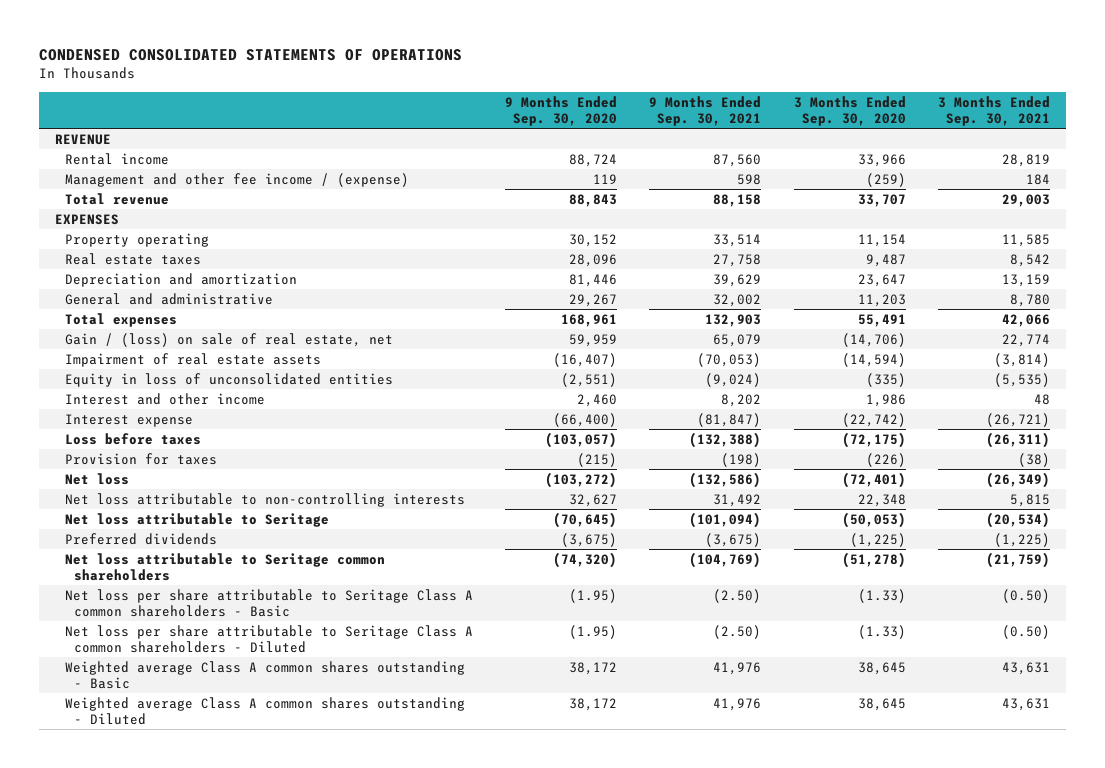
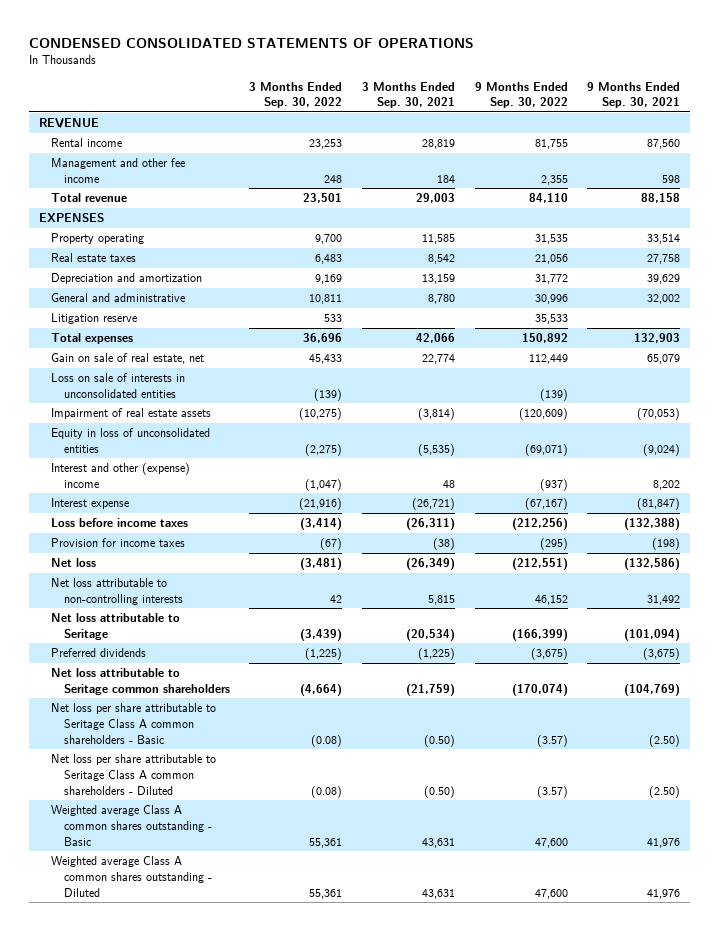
[505,95,618,126] 9 Months Ended Sep. 30, 2020 -> none
[793,95,906,126] 3 Months Ended Sep. 30, 2020 -> none
none -> [249,81,343,109] 3 Months Ended Sep. 30, 2022
none -> [474,81,568,109] 9 Months Ended Sep. 30, 2022
[64,172,409,187] Management and other fee income / (expense) -> [51,158,186,183] Management and other fee income
none -> [51,313,138,325] Litigation reserve
[64,332,393,347] Gain / (loss) on sale of real estate, net -> [51,353,205,365] Gain on sale of real estate, net
none -> [51,373,186,398] Loss on sale of interests in unconsolidated entities
[64,392,265,405] Interest and other income -> [51,463,191,488] Interest and other (expense) income
[64,432,201,445] Loss before taxes -> [51,518,189,528] Loss before income taxes
[64,452,217,465] Provision for taxes -> [51,538,186,548] Provision for income taxes

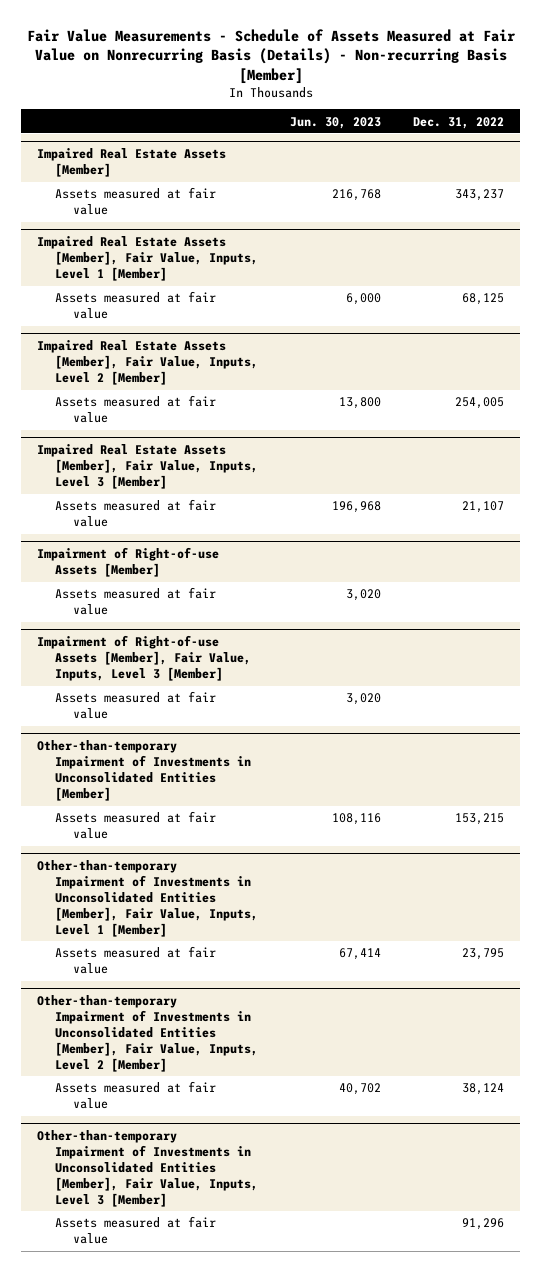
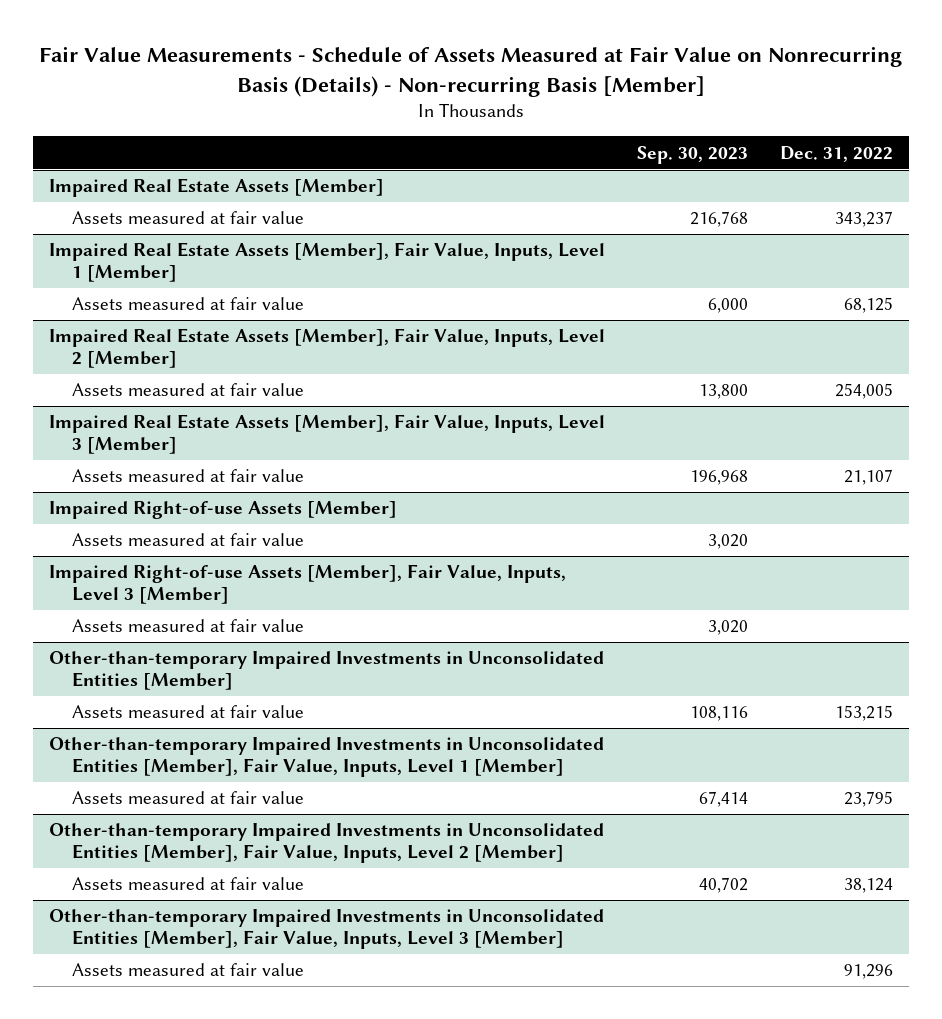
[289,116,381,129] Jun. 30, 2023 -> none
none -> [636,145,748,164] Sep. 30, 2023
[37,547,220,578] Impairment of Right-of-use Assets [Member] -> [48,501,397,520] Impaired Right-of-use Assets [Member]
[37,635,251,682] Impairment of Right-of-use Assets [Member], Fair Value, Inputs, Level 3 [Member] -> [48,564,566,605] Impaired Right-of-use Assets [Member], Fair Value, Inputs, Level 3 [Member]
[37,740,251,802] Other-than-temporary Impairment of Investments in Unconsolidated Entities [Member] -> [48,651,604,691] Other-than-temporary Impaired Investments in Unconsolidated Entities [Member]
[37,860,258,938] Other-than-temporary Impairment of Investments in Unconsolidated Entities [Member], Fair Value, Inputs, Level 1 [Member] -> [48,737,604,778] Other-than-temporary Impaired Investments in Unconsolidated Entities [Member], Fair Value, Inputs, Level 1 [Member]
[37,995,258,1073] Other-than-temporary Impairment of Investments in Unconsolidated Entities [Member], Fair Value, Inputs, Level 2 [Member] -> [48,823,604,864] Other-than-temporary Impaired Investments in Unconsolidated Entities [Member], Fair Value, Inputs, Level 2 [Member]
[37,1130,258,1208] Other-than-temporary Impairment of Investments in Unconsolidated Entities [Member], Fair Value, Inputs, Level 3 [Member] -> [48,909,604,950] Other-than-temporary Impaired Investments in Unconsolidated Entities [Member], Fair Value, Inputs, Level 3 [Member]

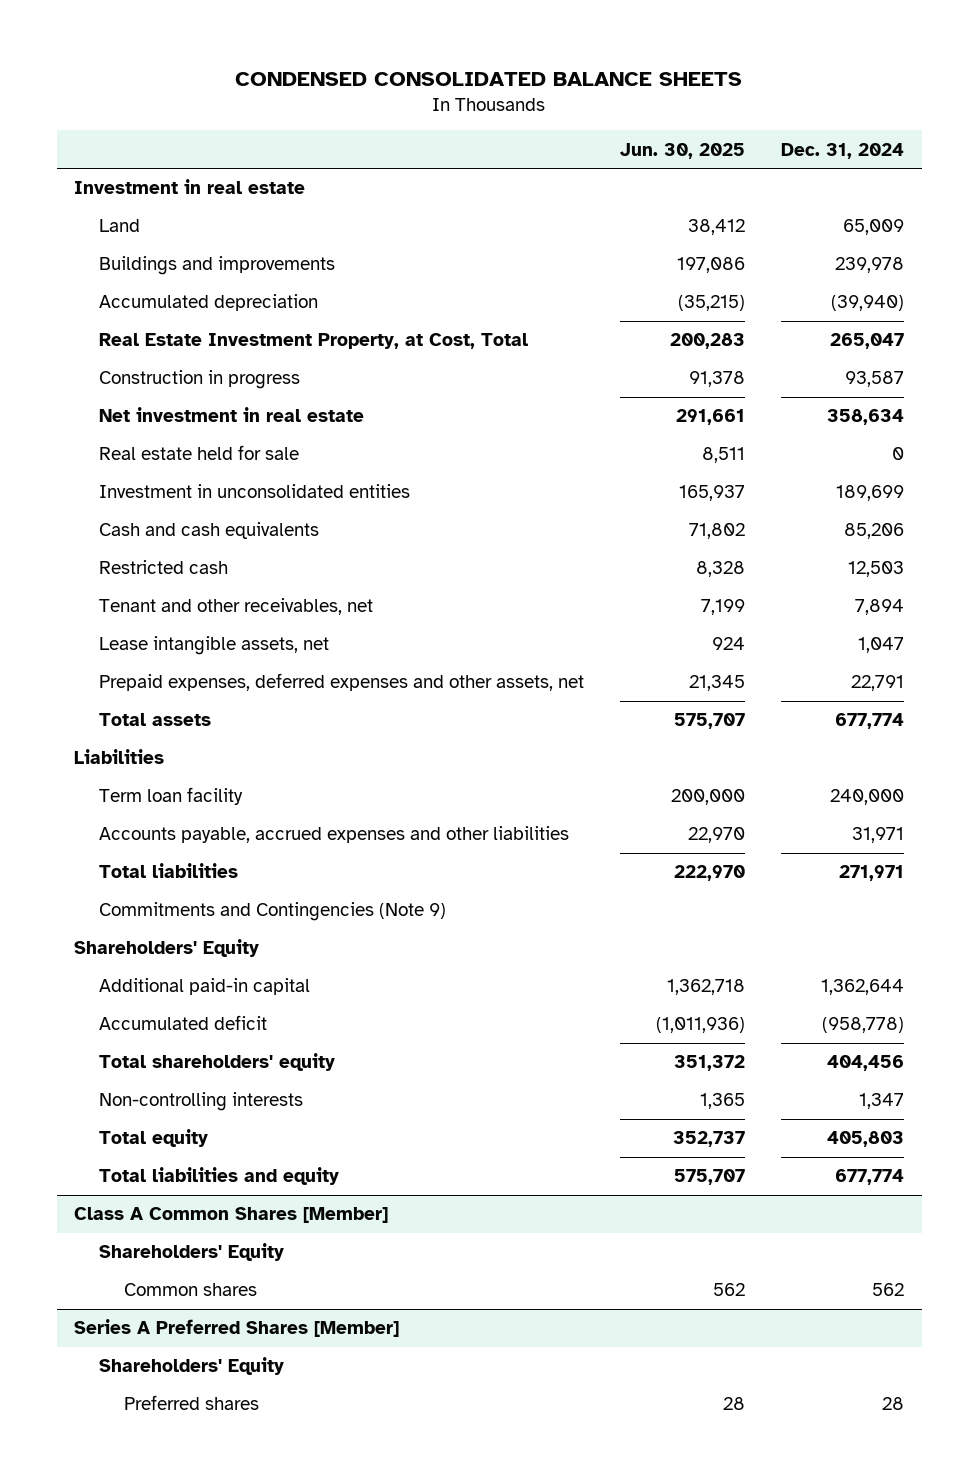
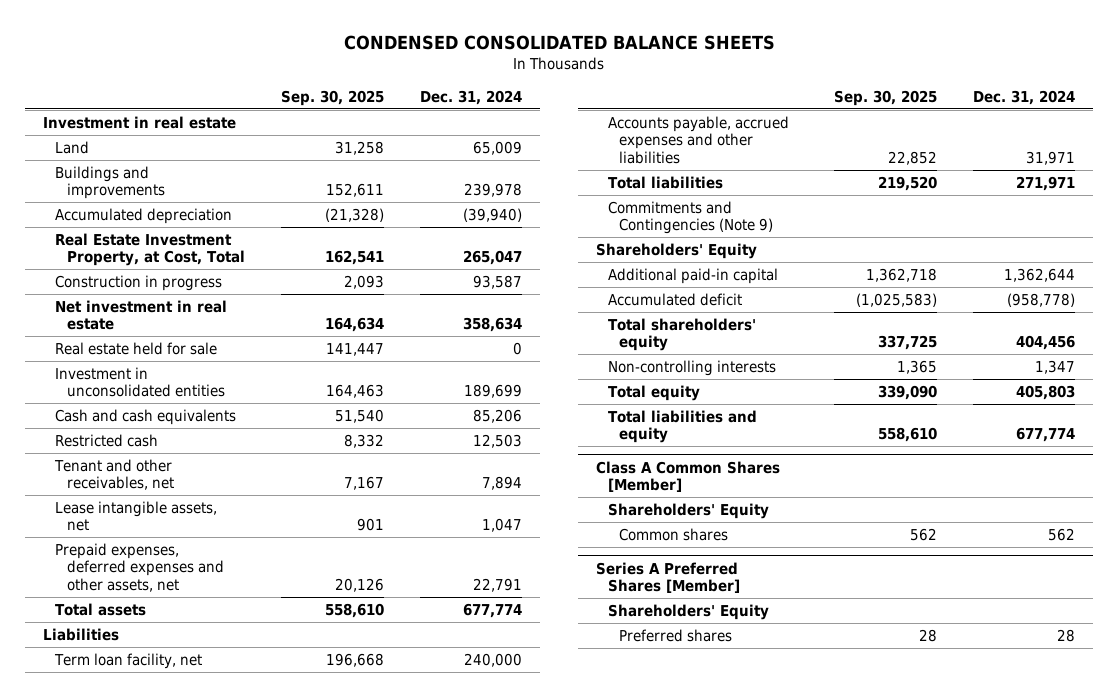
[620,142,746,159] Jun. 30, 2025 -> none
none -> [280,90,384,107] Sep. 30, 2025
[99,787,244,806] Term loan facility -> [53,652,202,669] Term loan facility, net

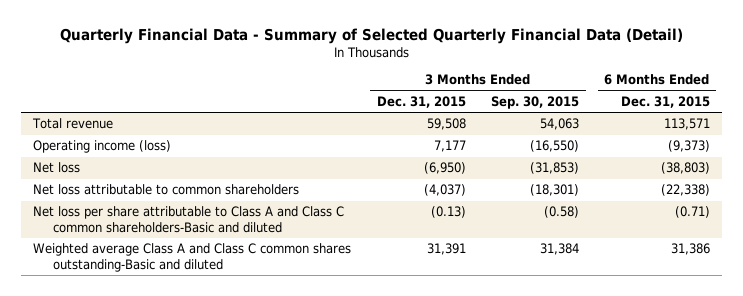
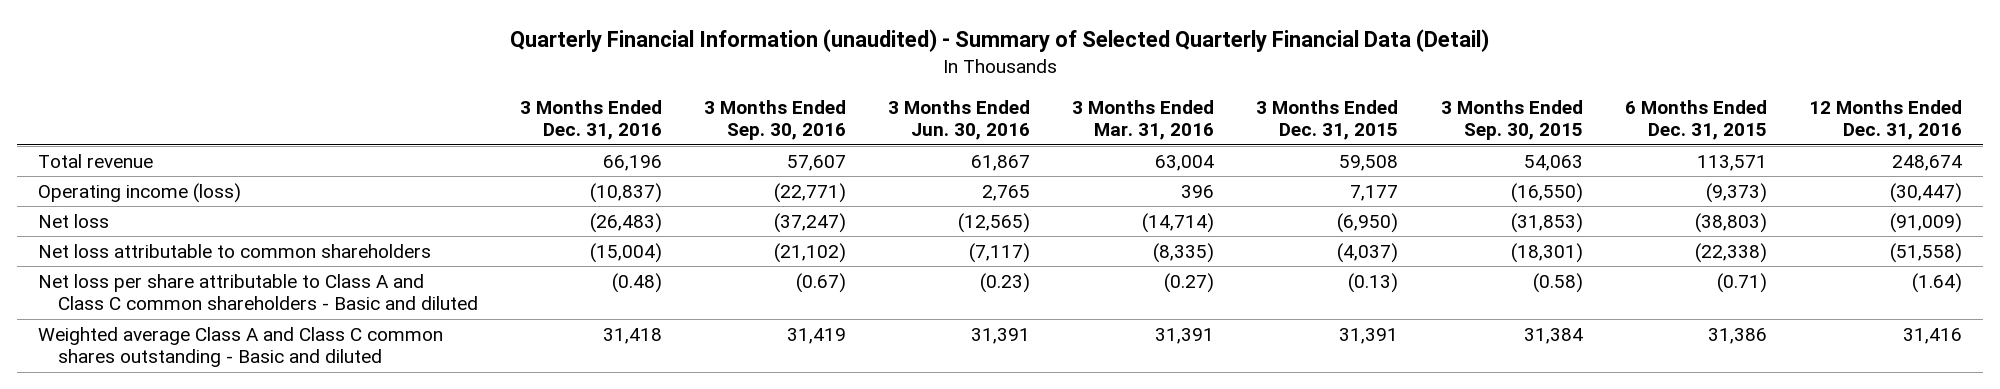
[59,27,683,44] Quarterly Financial Data - Summary of Selected Quarterly Financial Data (Detail) -> [509,28,1489,52] Quarterly Financial Information (unaudited) - Summary of Selected Quarterly Financial Data (Detail)
none -> [520,99,663,141] 3 Months Ended Dec. 31, 2016
none -> [704,99,847,141] 3 Months Ended Sep. 30, 2016
none -> [888,99,1031,141] 3 Months Ended Jun. 30, 2016
none -> [1072,99,1215,141] 3 Months Ended Mar. 31, 2016
none -> [1808,99,1962,141] 12 Months Ended Dec. 31, 2016
[33,206,345,233] Net loss per share attributable to Class A and Class C common shareholders-Basic and diluted -> [37,273,478,311] Net loss per share attributable to Class A and Class C common shareholders - Basic and diluted
[33,243,352,272] Weighted average Class A and Class C common shares outstanding-Basic and diluted -> [37,326,443,368] Weighted average Class A and Class C common shares outstanding - Basic and diluted

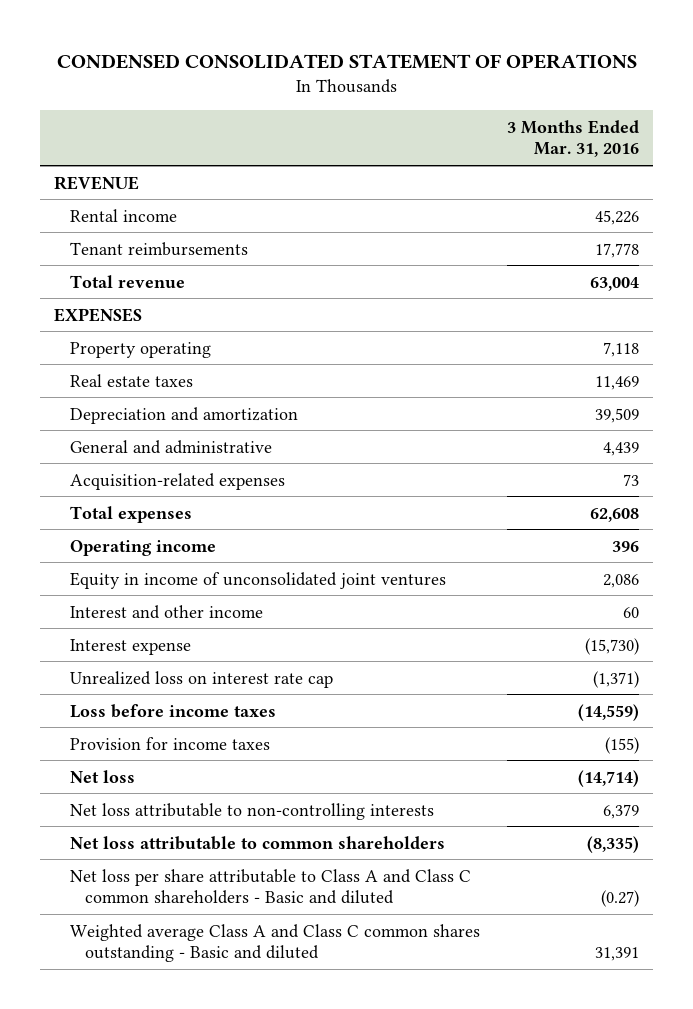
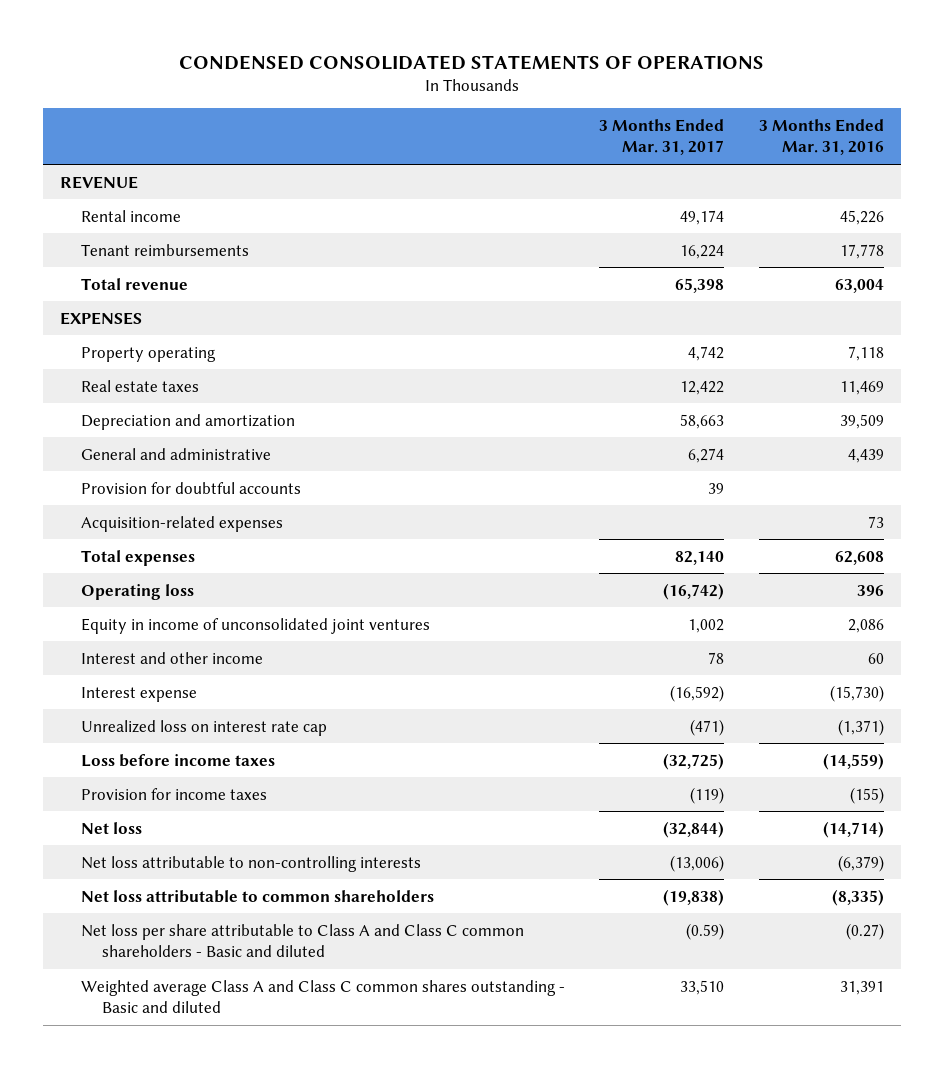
[56,54,637,70] CONDENSED CONSOLIDATED STATEMENT OF OPERATIONS -> [178,54,764,70] CONDENSED CONSOLIDATED STATEMENTS OF OPERATIONS
none -> [599,118,725,156] 3 Months Ended Mar. 31, 2017
none -> [80,481,301,494] Provision for doubtful accounts
[69,539,216,556] Operating income -> [80,583,194,600] Operating loss
[603,803,640,819] 6,379 -> [837,854,884,872] (6,379)

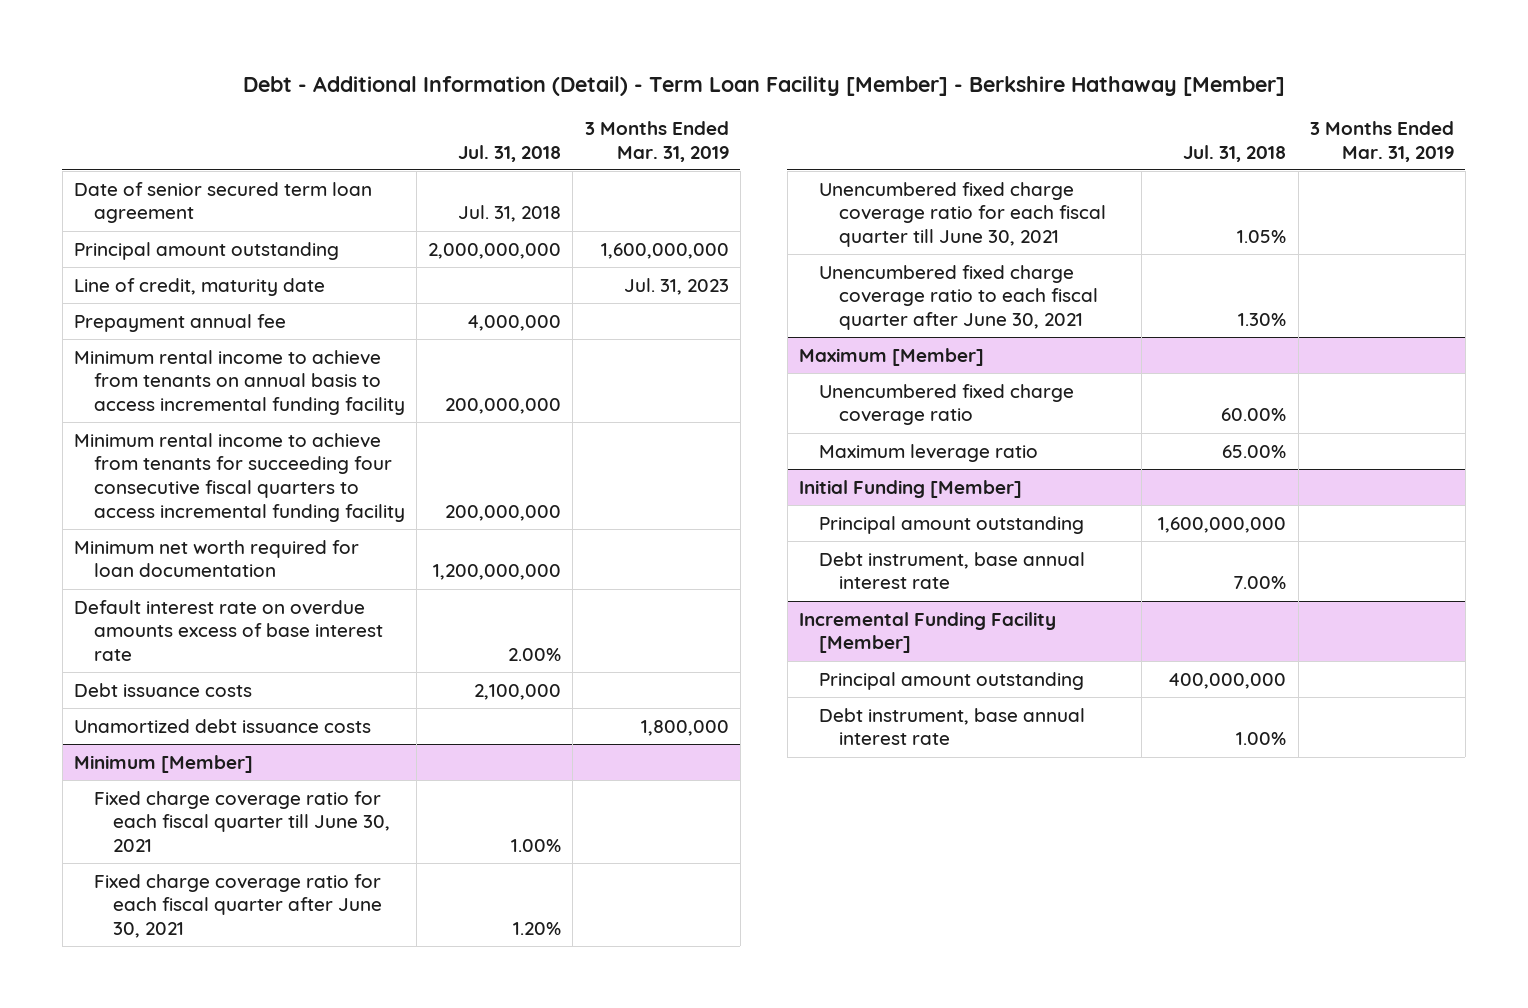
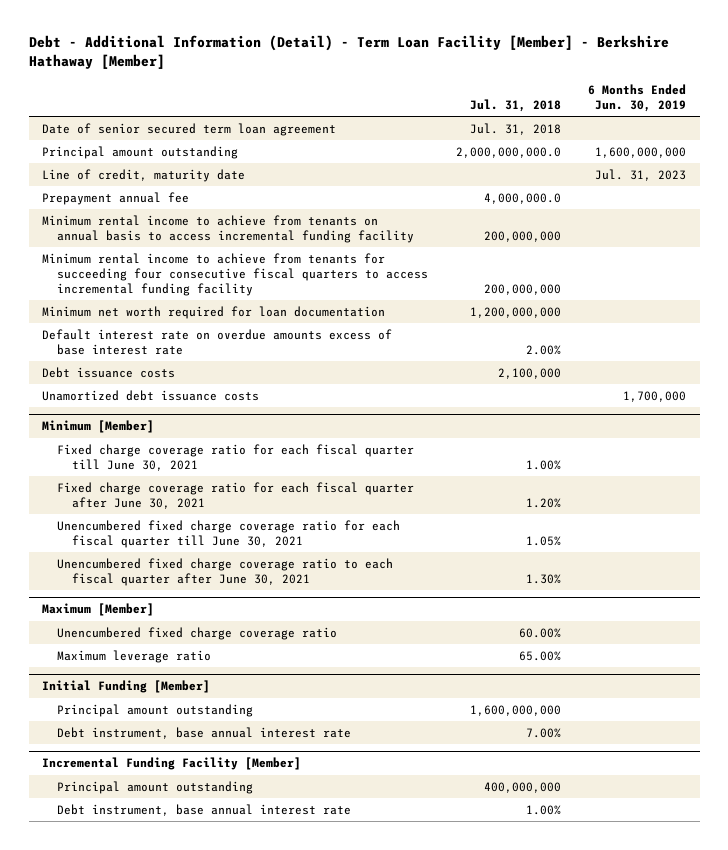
[584,121,729,162] 3 Months Ended Mar. 31, 2019 -> none
none -> [588,83,687,112] 6 Months Ended Jun. 30, 2019
[428,242,562,259] 2,000,000,000 -> [455,146,561,158] 2,000,000,000.0
[467,314,562,331] 4,000,000 -> [483,192,561,204] 4,000,000.0

